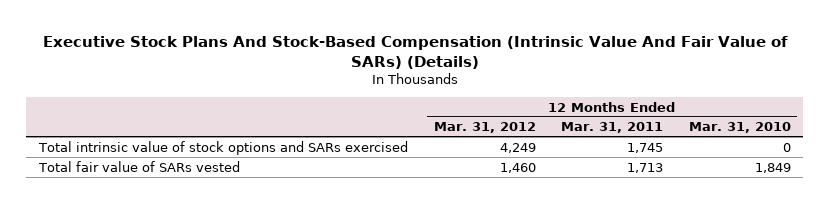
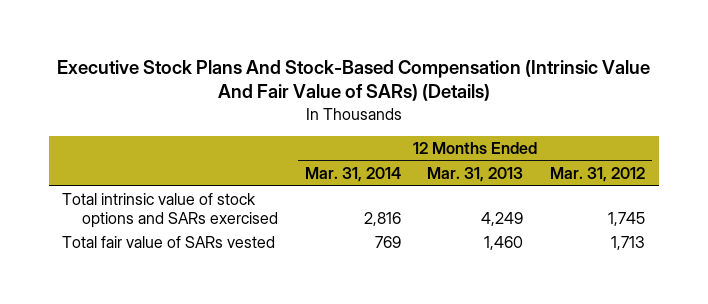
[561,122,664,134] Mar. 31, 2011 -> none
[688,122,791,134] Mar. 31, 2010 -> none
none -> [304,167,401,183] Mar. 31, 2014
none -> [427,167,524,183] Mar. 31, 2013
[499,142,536,153] 4,249 -> [608,211,646,226] 1,745
[499,162,536,173] 1,460 -> [611,236,646,251] 1,713

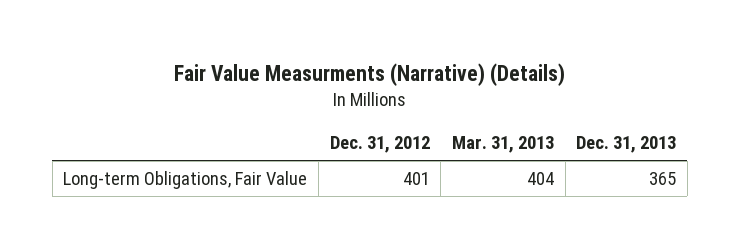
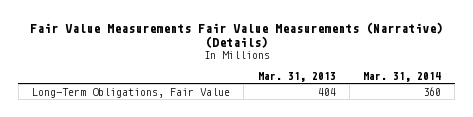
[173,63,565,87] Fair Value Measurments (Narrative) (Details) -> [29,21,443,48] Fair Value Measurements Fair Value Measurements (Narrative) (Details)
[329,136,430,154] Dec. 31, 2012 -> none
[576,136,677,154] Dec. 31, 2013 -> none
none -> [363,72,442,83] Mar. 31, 2014
[63,171,308,190] Long-term Obligations, Fair Value -> [32,87,231,98] Long-Term Obligations, Fair Value

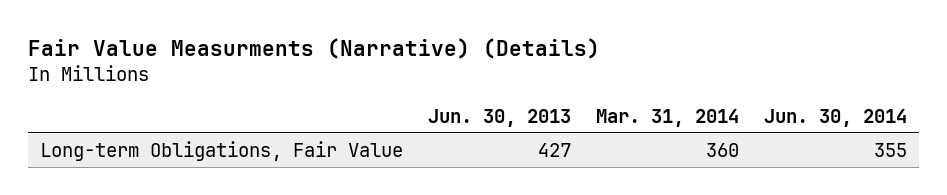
[29,21,443,48] Fair Value Measurements Fair Value Measurements (Narrative) (Details) -> [27,38,600,60] Fair Value Measurments (Narrative) (Details)
[257,72,336,83] Mar. 31, 2013 -> none
none -> [428,108,572,127] Jun. 30, 2013
none -> [763,108,907,127] Jun. 30, 2014
[32,87,231,98] Long-Term Obligations, Fair Value -> [40,141,404,162] Long-term Obligations, Fair Value

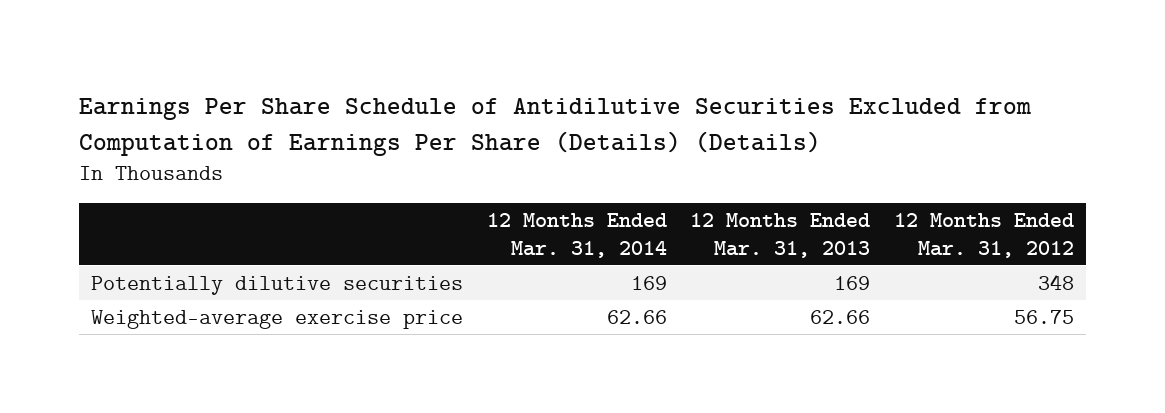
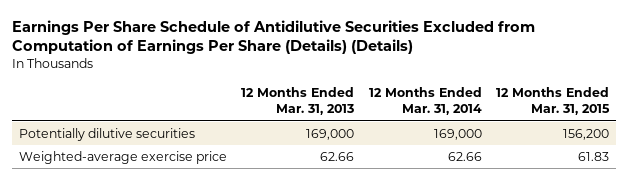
[894,212,1075,259] 12 Months Ended Mar. 31, 2012 -> none
none -> [496,87,611,116] 12 Months Ended Mar. 31, 2015
[630,275,667,290] 169 -> [433,129,482,141] 169,000
[834,275,871,290] 169 -> [306,129,355,141] 169,000

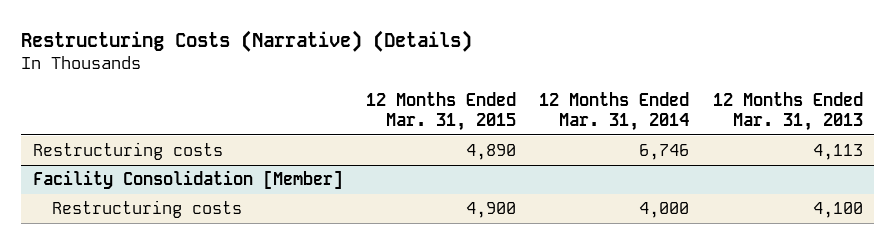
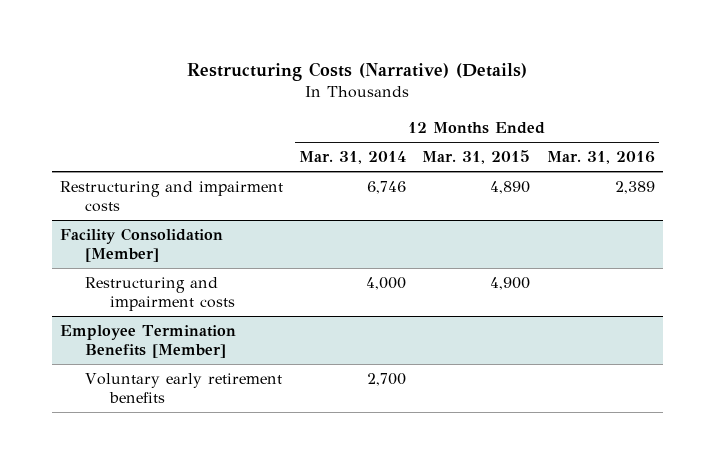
[712,92,863,132] 12 Months Ended Mar. 31, 2013 -> none
none -> [546,151,655,165] Mar. 31, 2016
[32,142,223,161] Restructuring costs -> [59,181,283,212] Restructuring and impairment costs
[51,200,242,219] Restructuring costs -> [84,277,235,311] Restructuring and impairment costs
none -> [59,325,236,358] Employee Termination Benefits [Member]
none -> [84,373,282,403] Voluntary early retirement benefits

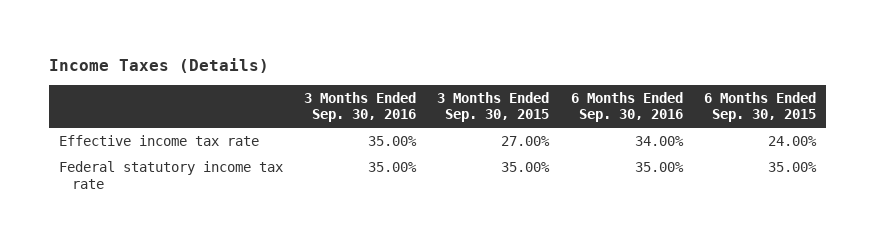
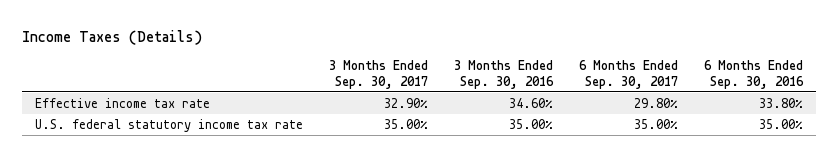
[437,91,550,123] 3 Months Ended Sep. 30, 2015 -> none
[703,91,816,123] 6 Months Ended Sep. 30, 2015 -> none
none -> [329,59,429,89] 3 Months Ended Sep. 30, 2017
none -> [578,59,678,89] 6 Months Ended Sep. 30, 2017
[368,136,418,147] 35.00% -> [508,97,553,108] 34.60%
[634,136,684,147] 34.00% -> [758,97,803,108] 33.80%
[59,161,284,189] Federal statutory income tax rate -> [35,118,304,132] U.S. federal statutory income tax rate

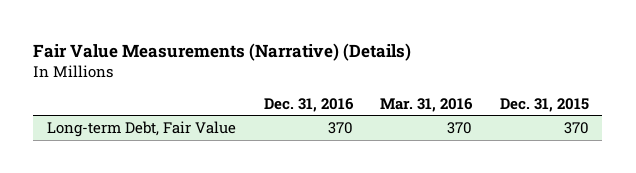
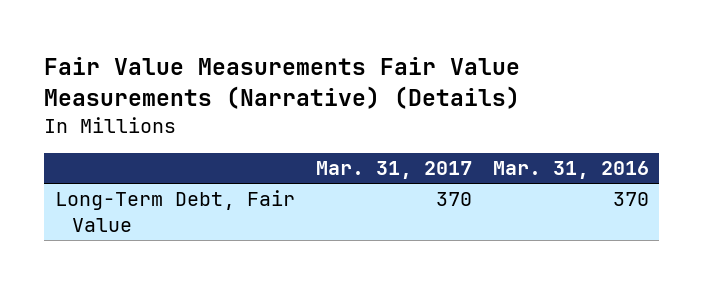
[33,42,412,61] Fair Value Measurements (Narrative) (Details) -> [44,57,521,110] Fair Value Measurements Fair Value Measurements (Narrative) (Details)
[263,98,354,113] Dec. 31, 2016 -> none
[499,98,589,113] Dec. 31, 2015 -> none
none -> [315,161,472,180] Mar. 31, 2017
[47,121,237,138] Long-term Debt, Fair Value -> [54,190,295,233] Long-Term Debt, Fair Value

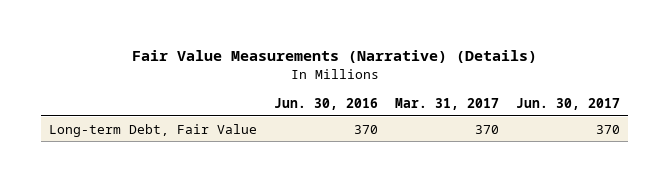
[44,57,521,110] Fair Value Measurements Fair Value Measurements (Narrative) (Details) -> [131,50,537,64] Fair Value Measurements (Narrative) (Details)
[492,161,649,180] Mar. 31, 2016 -> none
none -> [274,98,379,111] Jun. 30, 2016
none -> [515,98,620,111] Jun. 30, 2017
[54,190,295,233] Long-Term Debt, Fair Value -> [49,123,258,137] Long-term Debt, Fair Value

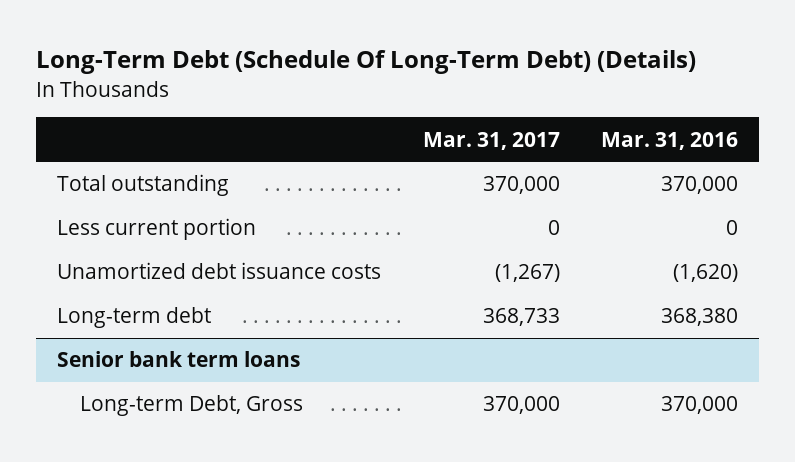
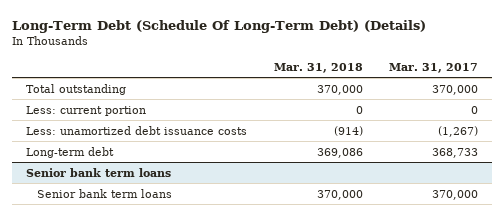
[601,131,739,150] Mar. 31, 2016 -> none
none -> [273,62,363,73] Mar. 31, 2018
[56,218,256,241] Less current portion -> [25,105,146,116] Less: current portion
[56,262,381,280] Unamortized debt issuance costs -> [25,125,247,135] Less: unamortized debt issuance costs
[80,395,304,417] Long-term Debt, Gross -> [36,188,172,198] Senior bank term loans

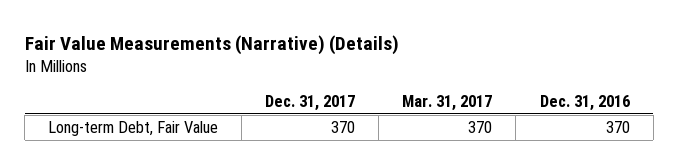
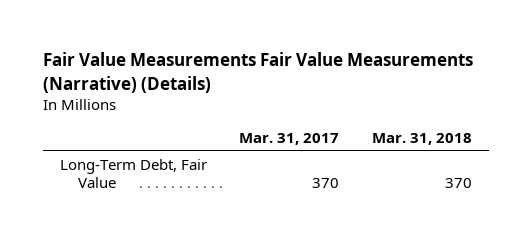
[24,35,399,56] Fair Value Measurements (Narrative) (Details) -> [43,52,474,93] Fair Value Measurements Fair Value Measurements (Narrative) (Details)
[265,95,356,112] Dec. 31, 2017 -> none
[539,95,630,112] Dec. 31, 2016 -> none
none -> [372,133,473,146] Mar. 31, 2018
[48,121,219,137] Long-term Debt, Fair Value -> [59,159,207,189] Long-Term Debt, Fair Value

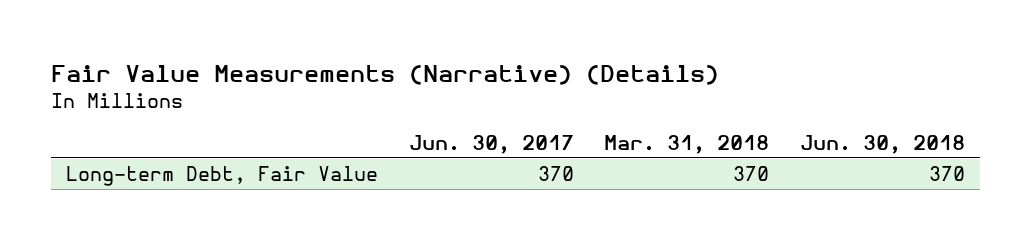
[43,52,474,93] Fair Value Measurements Fair Value Measurements (Narrative) (Details) -> [51,64,720,85] Fair Value Measurements (Narrative) (Details)
[239,133,340,146] Mar. 31, 2017 -> none
none -> [408,135,574,155] Jun. 30, 2017
none -> [799,135,965,155] Jun. 30, 2018
[59,159,207,189] Long-Term Debt, Fair Value -> [66,166,379,187] Long-term Debt, Fair Value

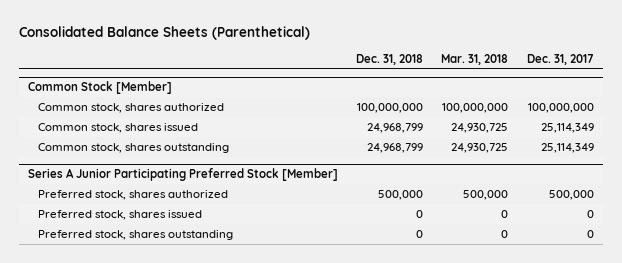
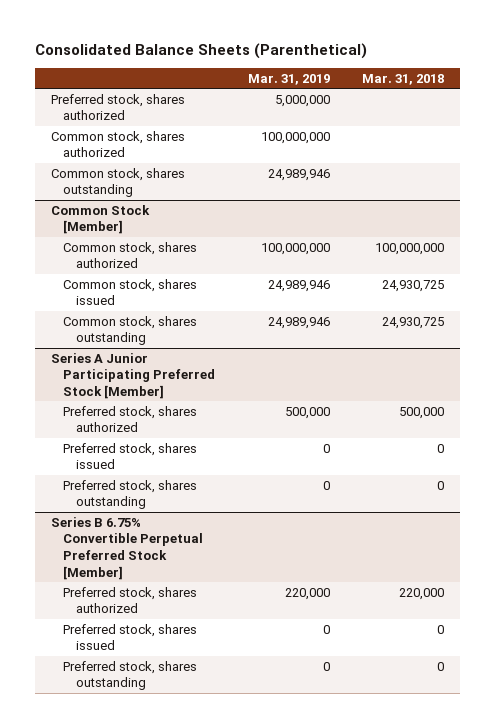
[356,53,424,65] Dec. 31, 2018 -> none
[526,53,594,65] Dec. 31, 2017 -> none
none -> [247,73,330,85] Mar. 31, 2019
none -> [50,93,185,121] Preferred stock, shares authorized
none -> [50,130,185,158] Common stock, shares authorized
none -> [50,167,185,198] Common stock, shares outstanding
none -> [50,516,204,580] Series B 6.75% Convertible Perpetual Preferred Stock [Member]
none -> [63,586,198,614] Preferred stock, shares authorized
none -> [63,623,198,651] Preferred stock, shares issued
none -> [63,660,198,691] Preferred stock, shares outstanding

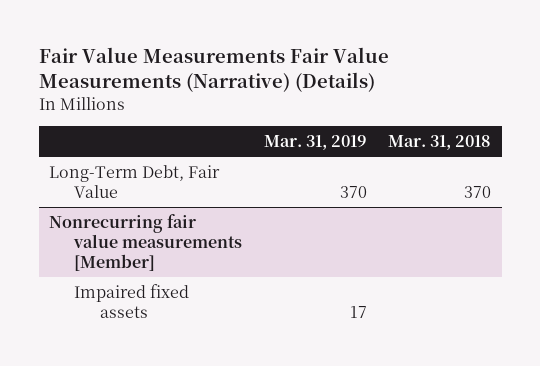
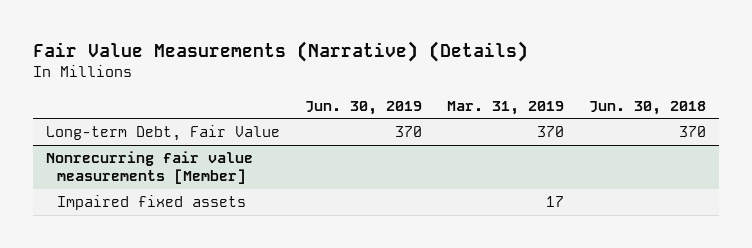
[38,47,389,93] Fair Value Measurements Fair Value Measurements (Narrative) (Details) -> [32,40,528,62] Fair Value Measurements (Narrative) (Details)
[388,134,492,150] Mar. 31, 2018 -> none
none -> [304,100,422,115] Jun. 30, 2019
none -> [589,100,707,115] Jun. 30, 2018
[49,165,221,199] Long-Term Debt, Fair Value -> [45,125,280,142] Long-term Debt, Fair Value

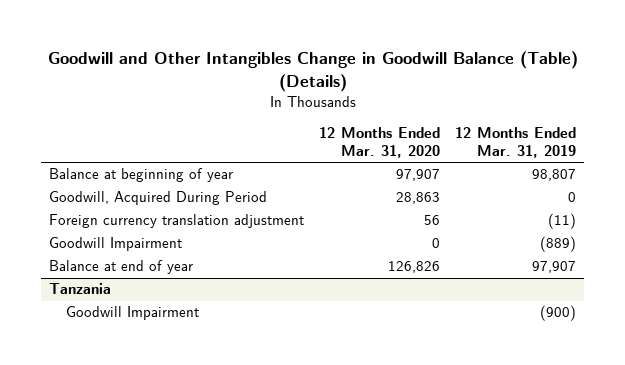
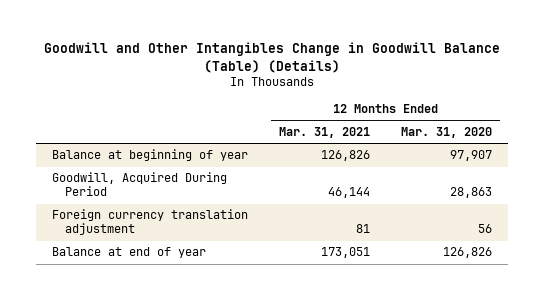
[455,127,577,159] 12 Months Ended Mar. 31, 2019 -> none
none -> [278,126,370,138] Mar. 31, 2021
[48,237,182,252] Goodwill Impairment -> none
[48,283,111,295] Tanzania -> none
[65,306,199,321] Goodwill Impairment -> none

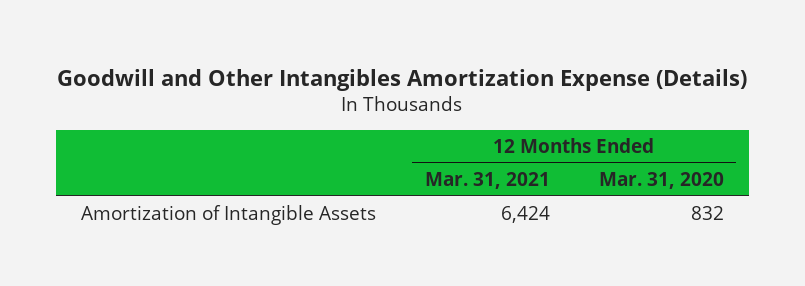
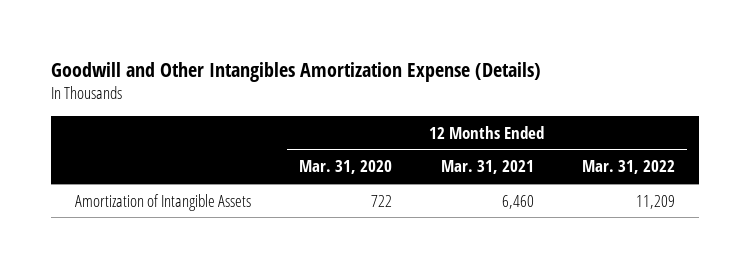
none -> [582,160,676,175] Mar. 31, 2022
[500,206,550,224] 6,424 -> [501,194,534,209] 6,460
[691,206,725,221] 832 -> [371,194,393,207] 722

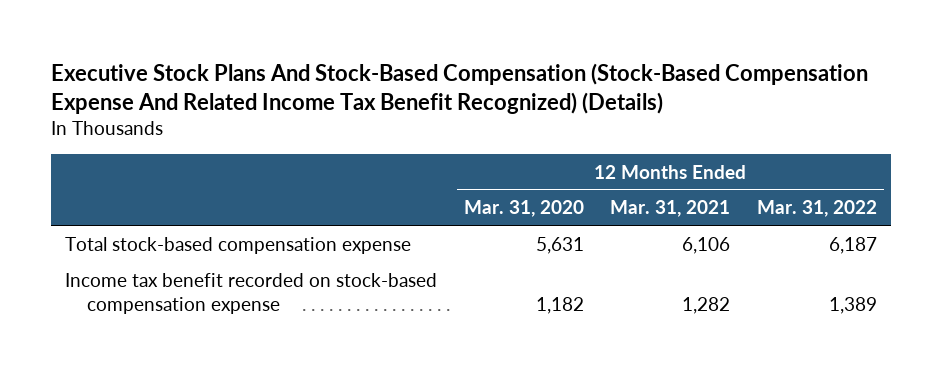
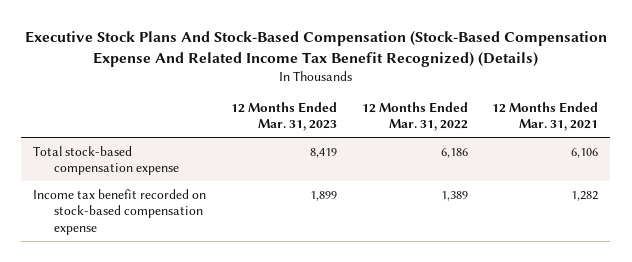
[463,200,584,218] Mar. 31, 2020 -> none
none -> [230,101,337,132] 12 Months Ended Mar. 31, 2023
[829,236,878,254] 6,187 -> [440,147,468,158] 6,186

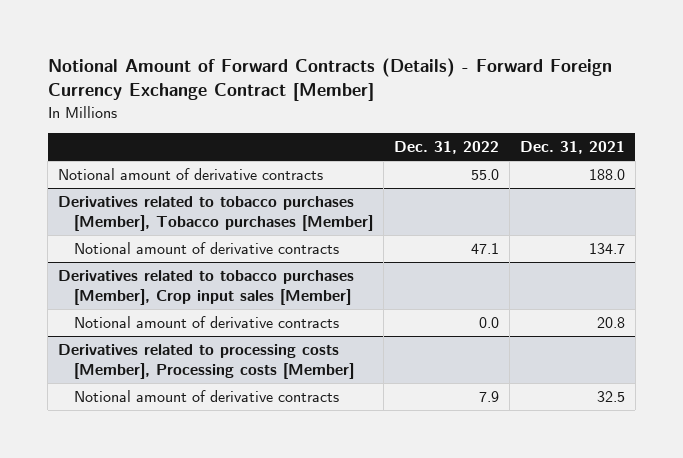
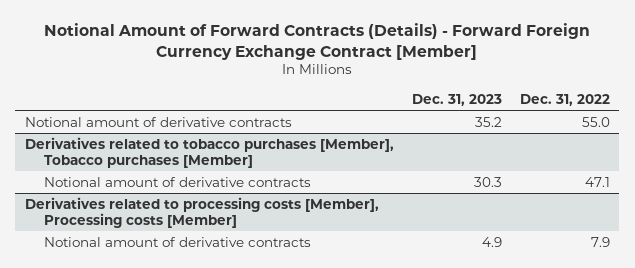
[519,141,625,155] Dec. 31, 2021 -> none
none -> [411,93,502,106] Dec. 31, 2023
[58,270,355,306] Derivatives related to tobacco purchases [Member], Crop input sales [Member] -> none
[74,316,340,329] Notional amount of derivative contracts -> none

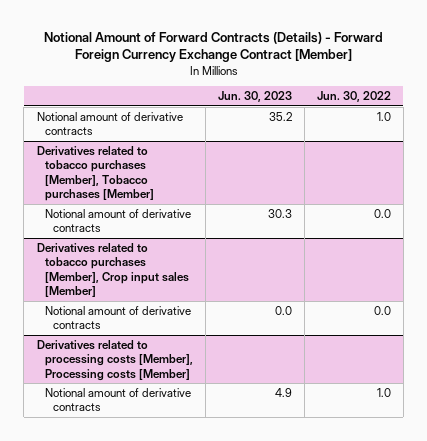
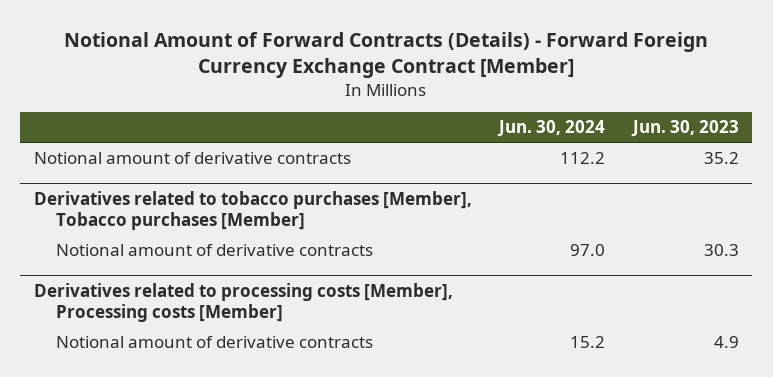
[316,91,391,103] Jun. 30, 2022 -> none
none -> [497,120,606,138] Jun. 30, 2024
[36,242,189,298] Derivatives related to tobacco purchases [Member], Crop input sales [Member] -> none
[44,305,191,330] Notional amount of derivative contracts -> none

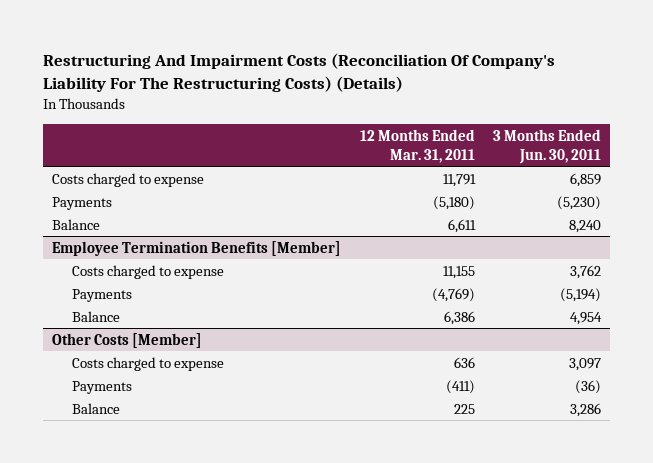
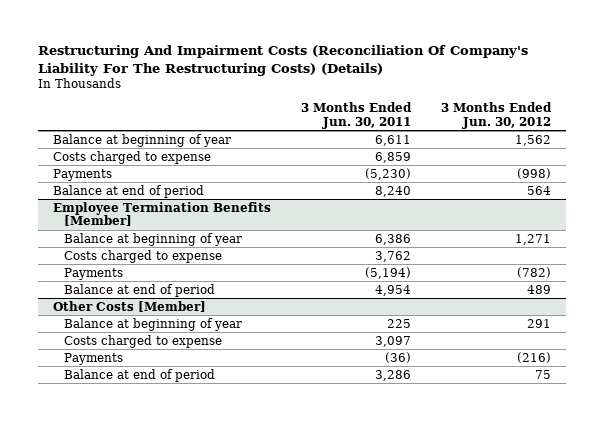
[359,128,475,164] 12 Months Ended Mar. 31, 2011 -> none
none -> [440,102,552,129] 3 Months Ended Jun. 30, 2012
none -> [52,133,231,147] Balance at beginning of year
[51,218,100,230] Balance -> [52,184,204,198] Balance at end of period
none -> [63,232,242,246] Balance at beginning of year
[71,310,120,322] Balance -> [63,283,215,297] Balance at end of period
none -> [63,317,242,331] Balance at beginning of year
[71,402,120,414] Balance -> [63,368,215,382] Balance at end of period

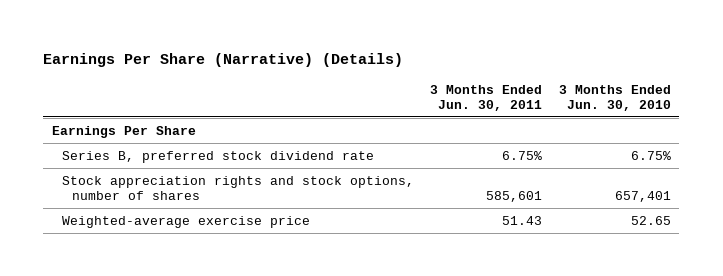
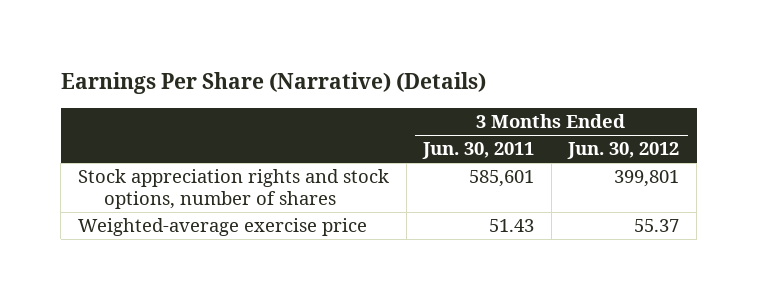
[559,84,672,111] 3 Months Ended Jun. 30, 2010 -> none
none -> [567,142,680,160] Jun. 30, 2012
[51,125,196,138] Earnings Per Share -> none
[61,150,374,163] Series B, preferred stock dividend rate -> none

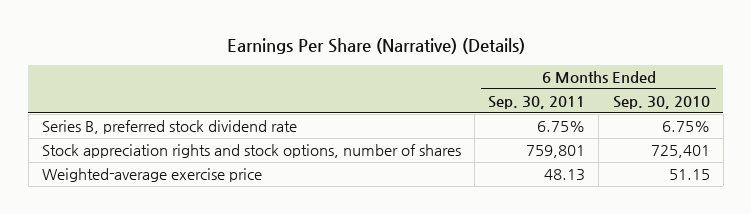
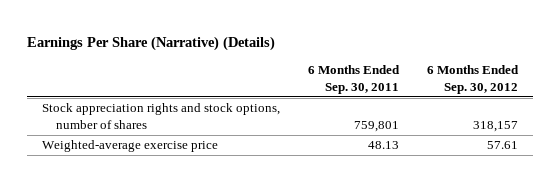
[612,95,710,109] Sep. 30, 2010 -> none
none -> [427,65,520,94] 6 Months Ended Sep. 30, 2012
[41,120,297,135] Series B, preferred stock dividend rate -> none

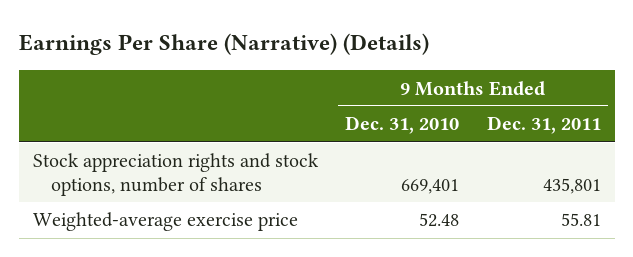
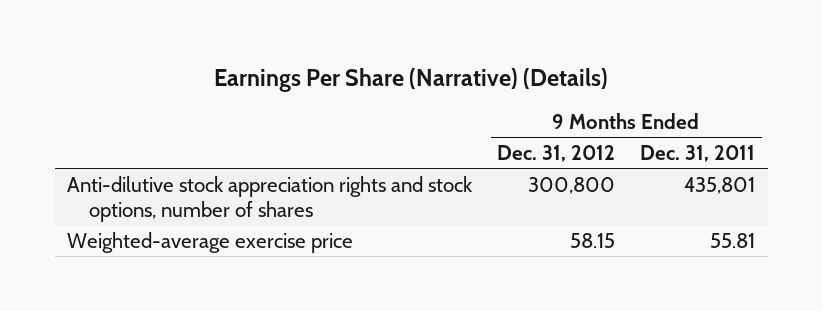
[345,116,460,135] Dec. 31, 2010 -> none
none -> [497,144,616,162] Dec. 31, 2012
[32,153,319,196] Stock appreciation rights and stock options, number of shares -> [67,175,474,222] Anti-dilutive stock appreciation rights and stock options, number of shares

